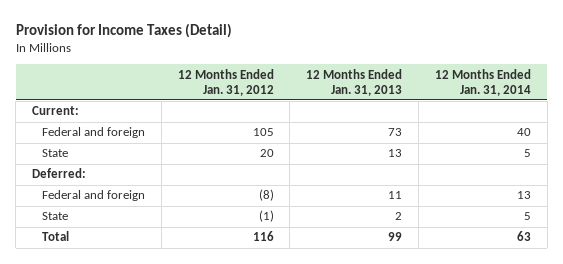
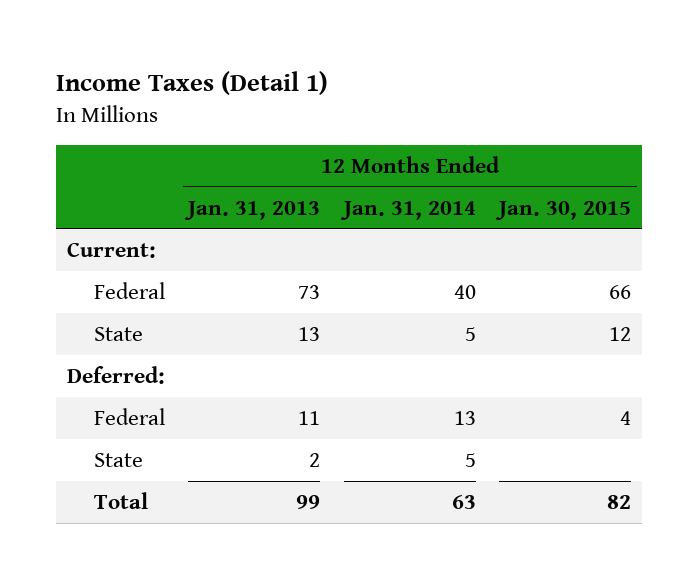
[15,23,232,39] Provision for Income Taxes (Detail) -> [55,71,328,96] Income Taxes (Detail 1)
[177,68,274,96] 12 Months Ended Jan. 31, 2012 -> none
none -> [494,200,631,220] Jan. 30, 2015
[42,127,146,139] Federal and foreign -> [94,282,166,300] Federal
[42,190,146,202] Federal and foreign -> [94,408,166,426] Federal

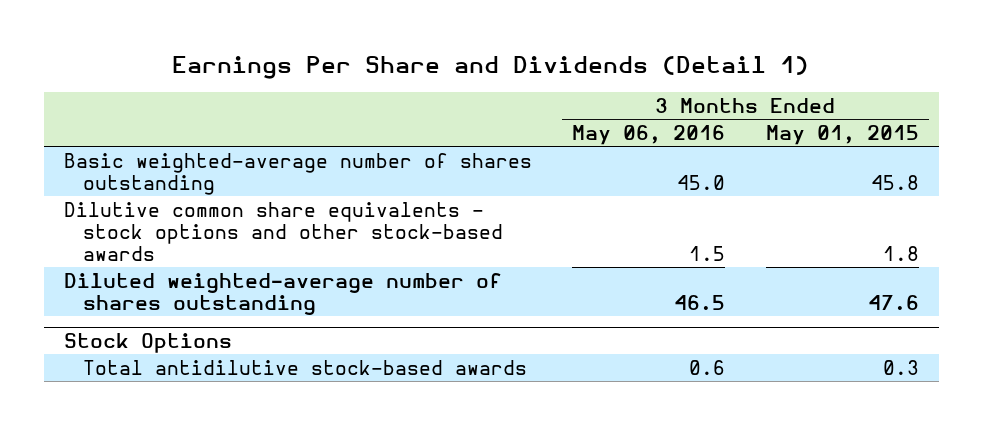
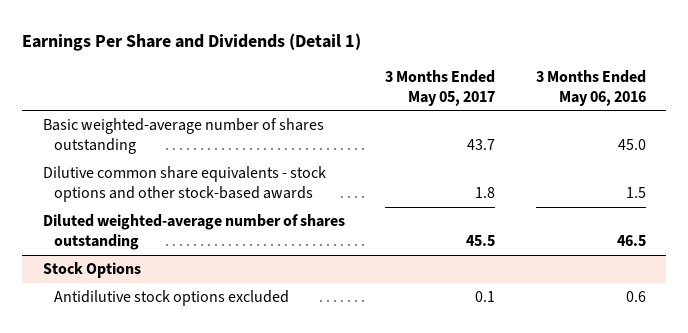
[765,124,919,145] May 01, 2015 -> none
none -> [385,70,496,106] 3 Months Ended May 05, 2017
[83,359,528,375] Total antidilutive stock-based awards -> [54,290,290,307] Antidilutive stock options excluded

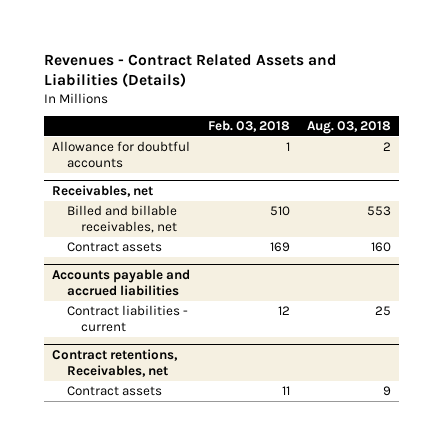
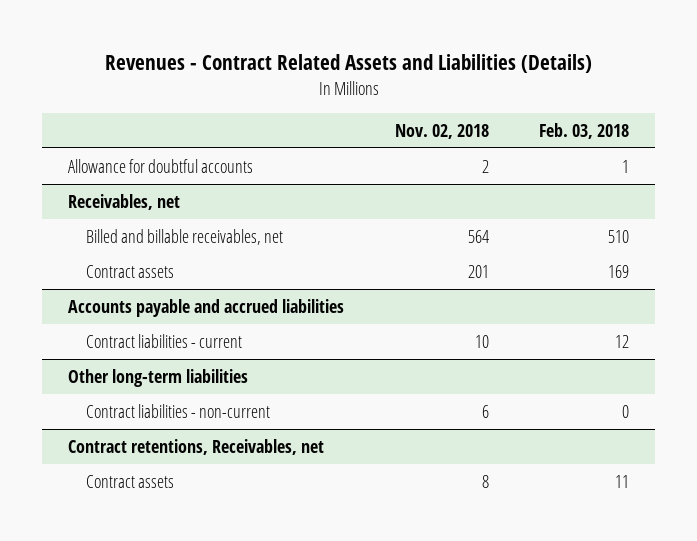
[306,121,391,135] Aug. 03, 2018 -> none
none -> [394,123,489,139] Nov. 02, 2018
none -> [67,369,248,388] Other long-term liabilities
none -> [86,404,271,419] Contract liabilities - non-current

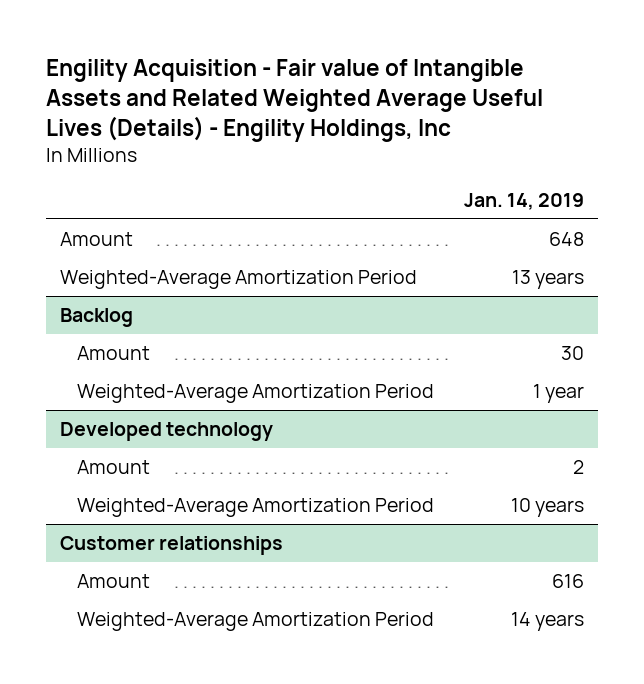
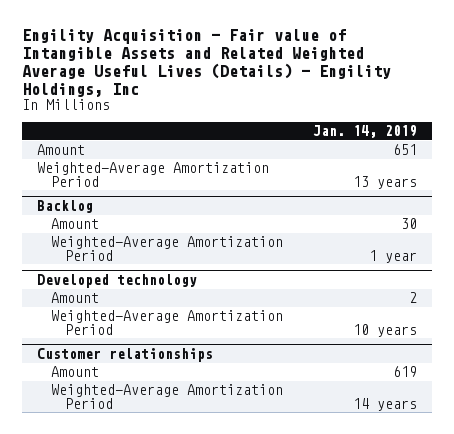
[548,231,584,246] 648 -> [392,144,417,156] 651
[551,573,584,588] 616 -> [392,366,417,378] 619

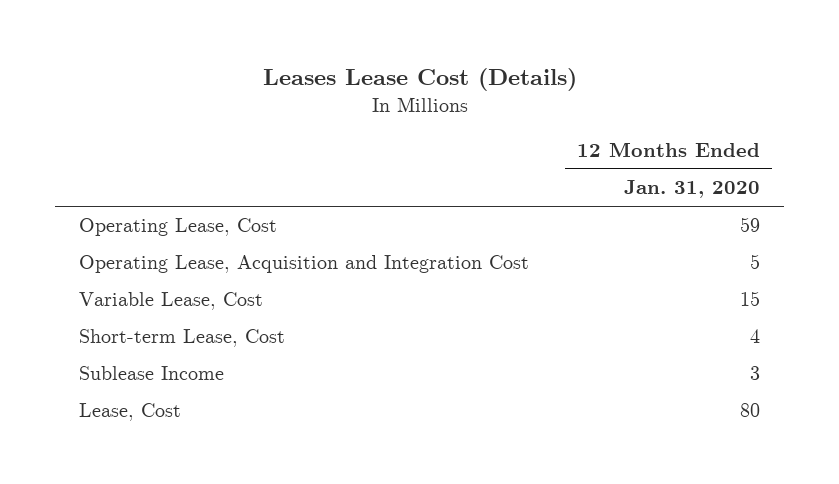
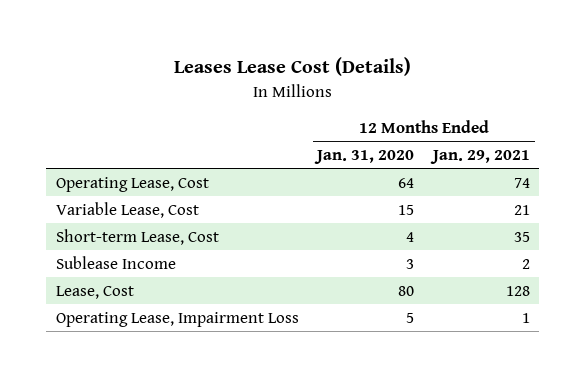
none -> [429,150,530,165] Jan. 29, 2021
[78,255,529,274] Operating Lease, Acquisition and Integration Cost -> none
[740,217,761,233] 59 -> [398,178,415,189] 64
none -> [55,312,299,328] Operating Lease, Impairment Loss

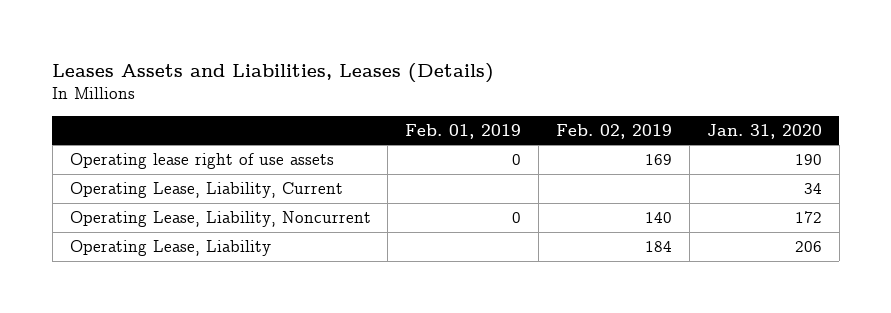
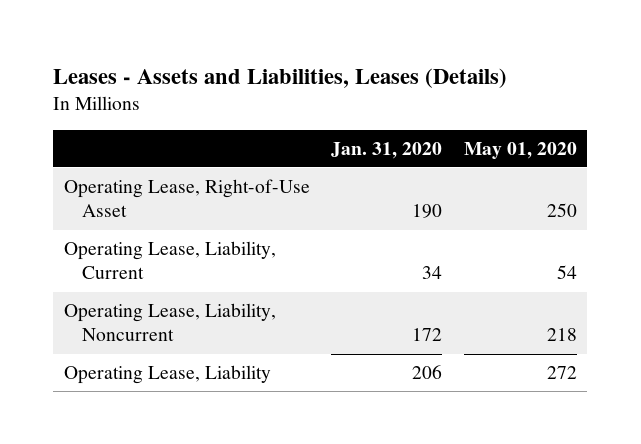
[52,63,495,84] Leases Assets and Liabilities, Leases (Details) -> [53,67,508,88] Leases - Assets and Liabilities, Leases (Details)
[405,123,522,139] Feb. 01, 2019 -> none
[556,123,673,139] Feb. 02, 2019 -> none
none -> [463,141,577,159] May 01, 2020
[69,152,334,169] Operating lease right of use assets -> [64,179,311,218] Operating Lease, Right-of-Use Asset

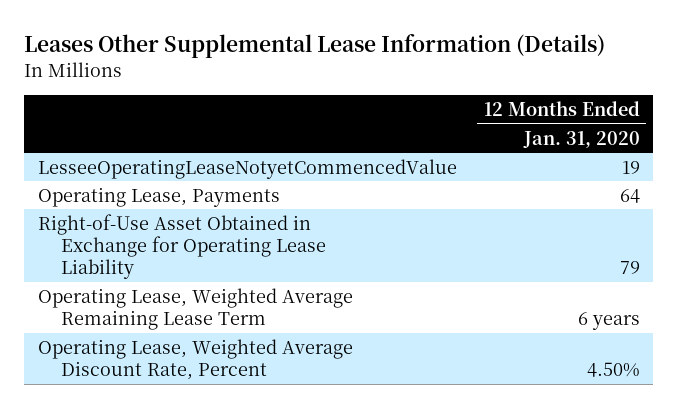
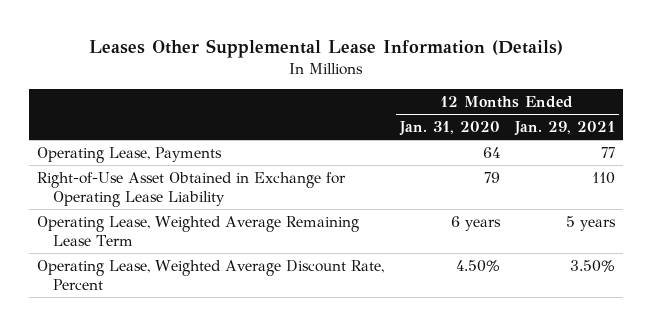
none -> [514,121,616,137] Jan. 29, 2021
[37,158,457,179] LesseeOperatingLeaseNotyetCommencedValue -> none

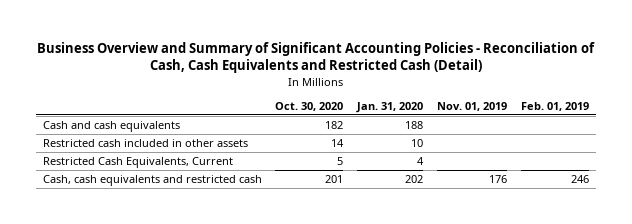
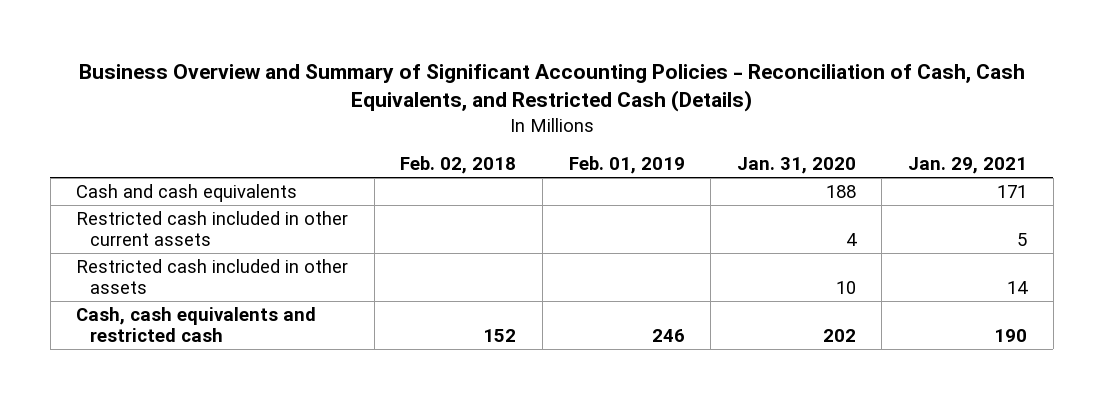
[36,42,595,74] Business Overview and Summary of Significant Accounting Policies - Reconciliation of Cash, Cash Equivalents and Restricted Cash (Detail) -> [78,63,1025,113] Business Overview and Summary of Significant Accounting Policies - Reconciliation of Cash, Cash Equivalents, and Restricted Cash (Details)
[275,101,344,111] Oct. 30, 2020 -> none
[437,101,508,111] Nov. 01, 2019 -> none
none -> [400,156,517,175] Feb. 02, 2018
none -> [908,157,1028,175] Jan. 29, 2021
none -> [76,210,349,247] Restricted cash included in other current assets
[42,157,233,169] Restricted Cash Equivalents, Current -> none

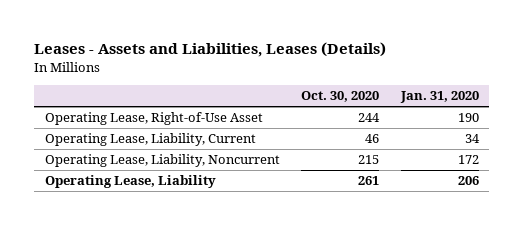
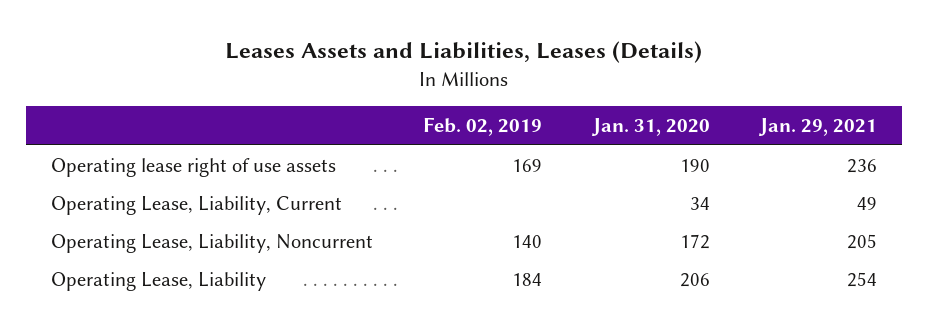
[33,42,386,58] Leases - Assets and Liabilities, Leases (Details) -> [224,40,702,63] Leases Assets and Liabilities, Leases (Details)
[301,91,380,103] Oct. 30, 2020 -> none
none -> [423,117,543,137] Feb. 02, 2019
none -> [758,118,878,137] Jan. 29, 2021
[44,112,263,126] Operating Lease, Right-of-Use Asset -> [50,157,336,177] Operating lease right of use assets

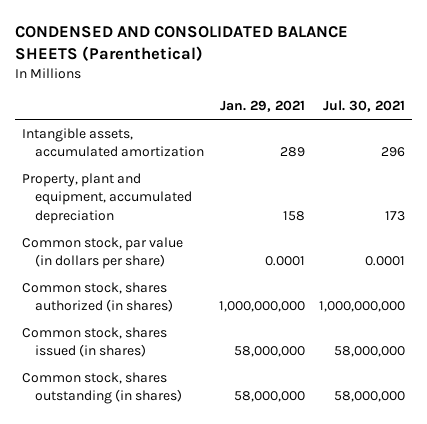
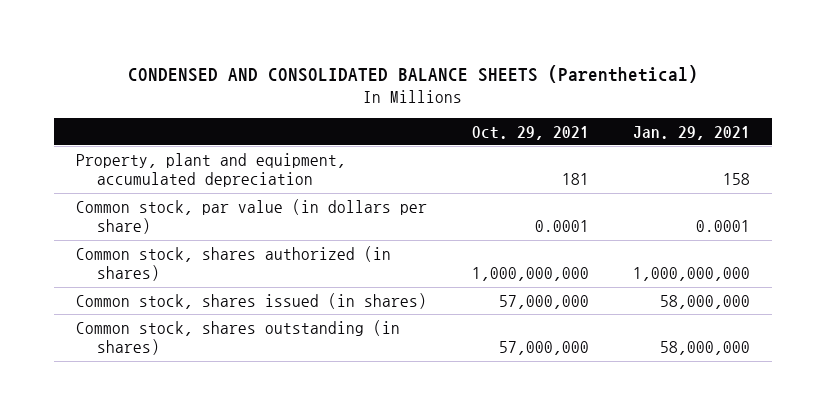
[322,100,405,113] Jul. 30, 2021 -> none
none -> [471,125,589,140] Oct. 29, 2021
[22,127,205,158] Intangible assets, accumulated amortization -> none

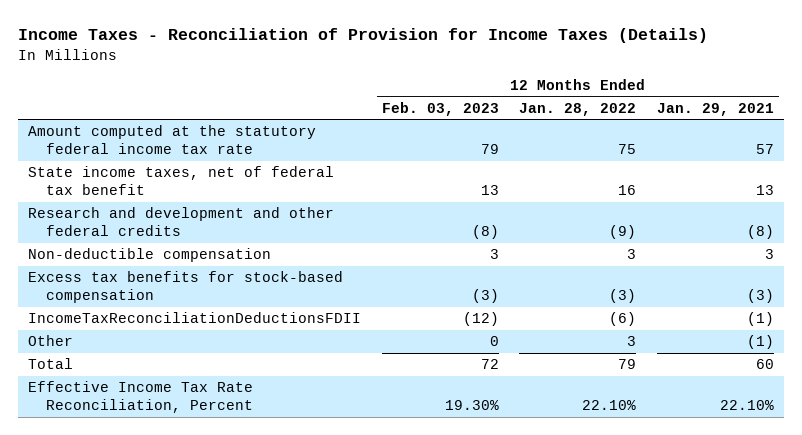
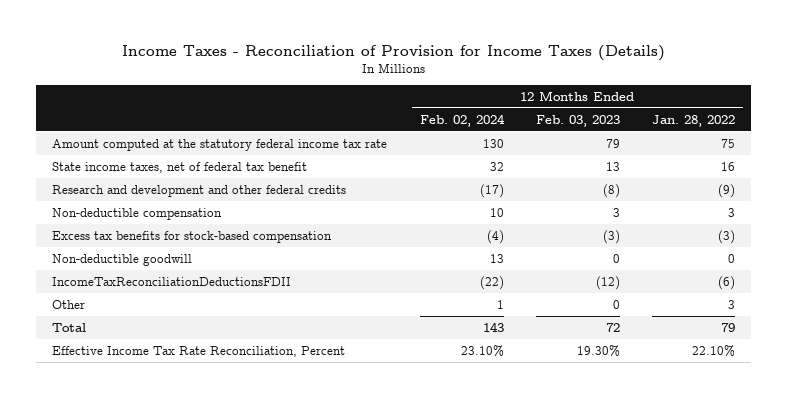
[656,102,774,116] Jan. 29, 2021 -> none
none -> [419,113,505,127] Feb. 02, 2024
none -> [52,253,193,266] Non-deductible goodwill

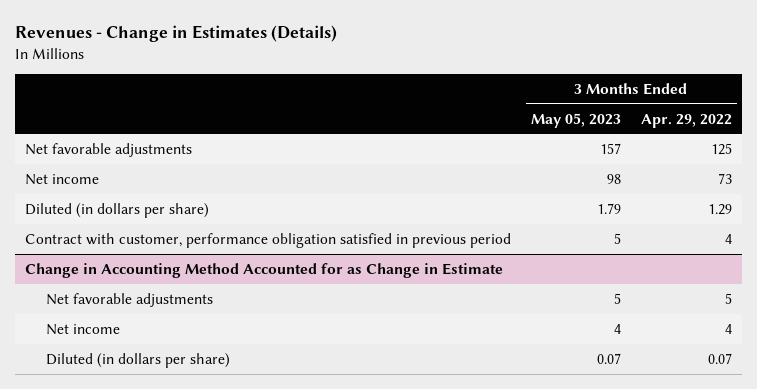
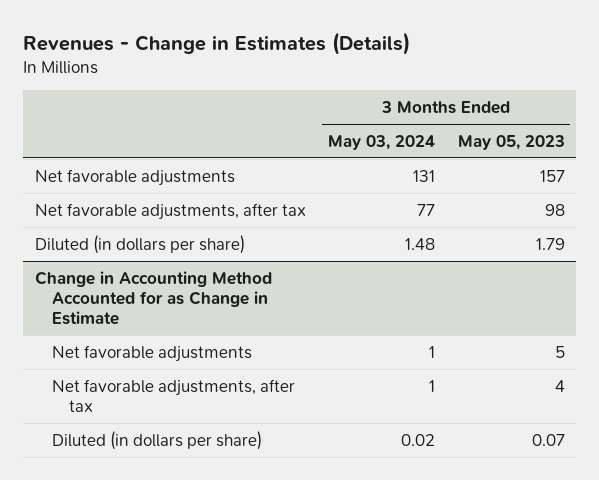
[640,113,732,128] Apr. 29, 2022 -> none
none -> [328,134,436,150] May 03, 2024
[24,173,99,185] Net income -> [34,202,306,220] Net favorable adjustments, after tax
[24,232,511,248] Contract with customer, performance obligation satisfied in previous period -> none
[46,323,121,335] Net income -> [52,378,296,412] Net favorable adjustments, after tax

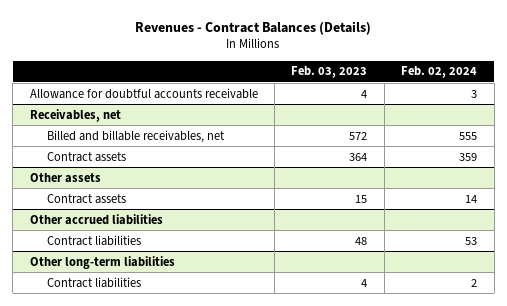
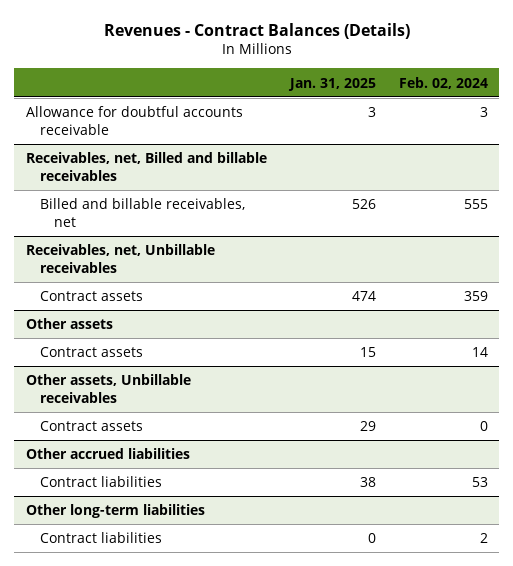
[291,66,368,79] Feb. 03, 2023 -> none
none -> [287,77,376,91] Jan. 31, 2025
[29,108,121,122] Receivables, net -> none
none -> [25,152,267,181] Receivables, net, Billed and billable receivables
none -> [25,244,215,273] Receivables, net, Unbillable receivables
none -> [25,374,191,403] Other assets, Unbillable receivables
none -> [39,421,143,432] Contract assets

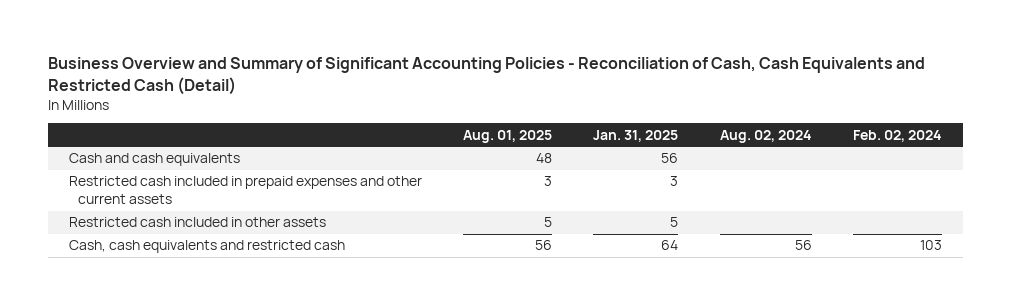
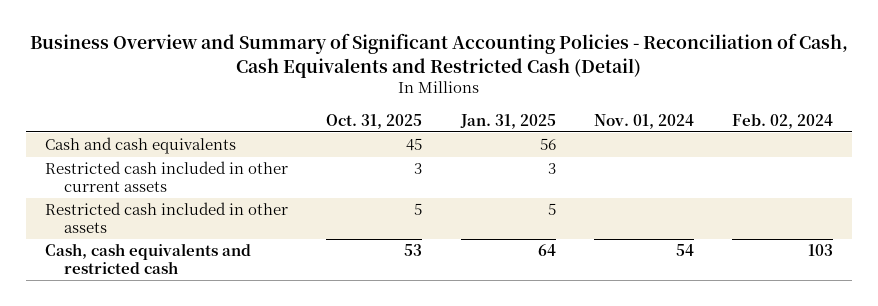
[462,129,552,143] Aug. 01, 2025 -> none
[719,129,812,143] Aug. 02, 2024 -> none
none -> [326,113,423,129] Oct. 31, 2025
none -> [593,113,694,129] Nov. 01, 2024
[68,176,422,205] Restricted cash included in prepaid expenses and other current assets -> [44,161,288,192] Restricted cash included in other current assets

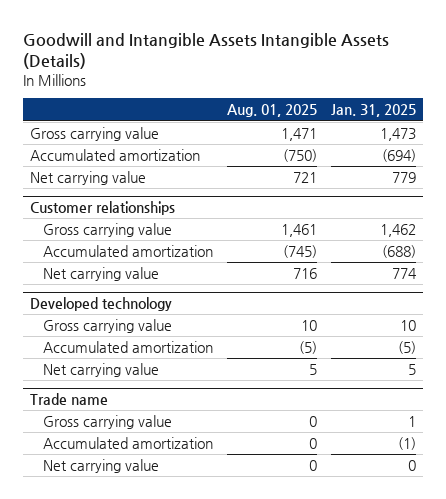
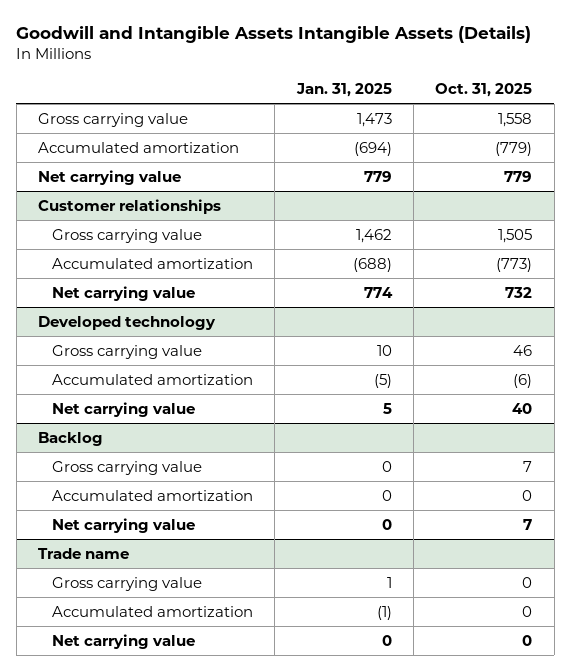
[226,104,317,118] Aug. 01, 2025 -> none
none -> [435,82,533,97] Oct. 31, 2025
none -> [37,431,103,446] Backlog
none -> [51,460,202,475] Gross carrying value
none -> [51,489,253,501] Accumulated amortization
none -> [51,517,195,533] Net carrying value

